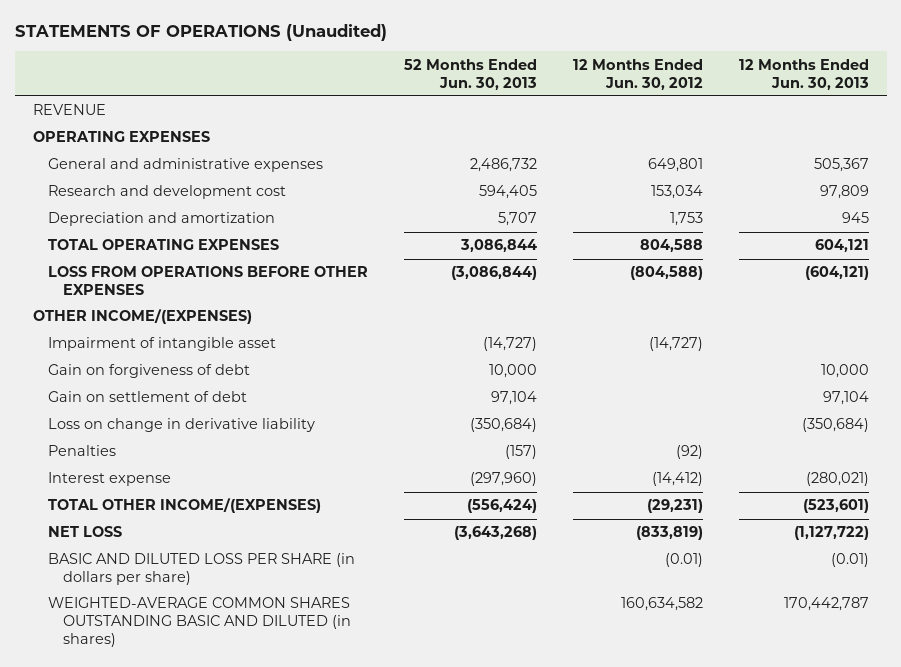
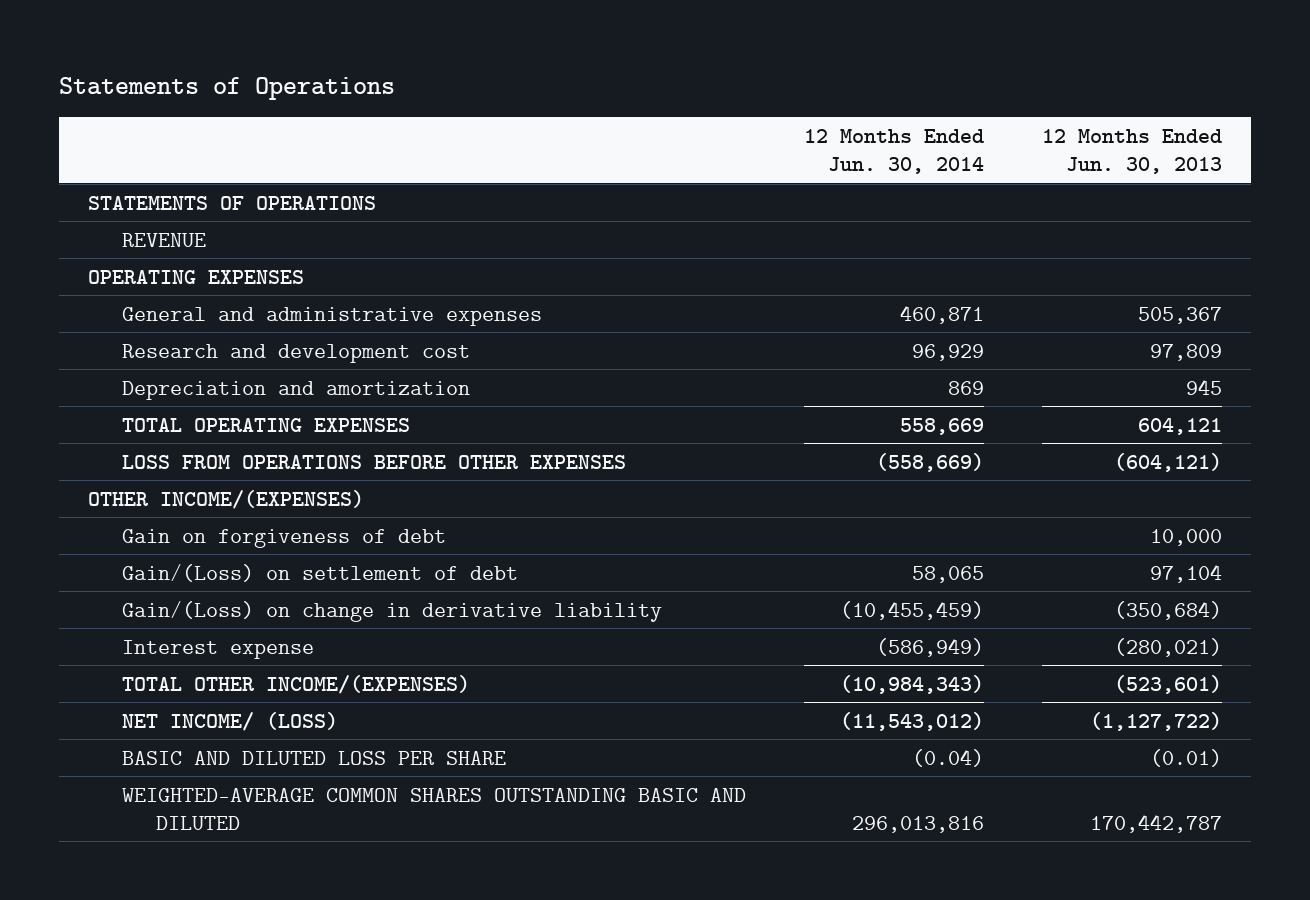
[14,24,387,42] STATEMENTS OF OPERATIONS (Unaudited) -> [58,77,395,101] Statements of Operations
[403,58,537,90] 52 Months Ended Jun. 30, 2013 -> none
[572,58,703,90] 12 Months Ended Jun. 30, 2012 -> none
none -> [803,128,984,175] 12 Months Ended Jun. 30, 2014
none -> [87,195,376,210] STATEMENTS OF OPERATIONS
[48,337,277,352] Impairment of intangible asset -> none
[48,445,117,457] Penalties -> none
[48,391,248,403] Gain on settlement of debt -> [122,563,519,582] Gain/(Loss) on settlement of debt
[48,418,316,433] Loss on change in derivative liability -> [122,600,663,622] Gain/(Loss) on change in derivative liability
[48,526,123,538] NET LOSS -> [122,711,339,731] NET INCOME/ (LOSS)
[48,553,356,586] BASIC AND DILUTED LOSS PER SHARE (in dollars per share) -> [122,750,507,765] BASIC AND DILUTED LOSS PER SHARE
[48,597,352,647] WEIGHTED-AVERAGE COMMON SHARES OUTSTANDING BASIC AND DILUTED (in shares) -> [122,787,747,830] WEIGHTED-AVERAGE COMMON SHARES OUTSTANDING BASIC AND DILUTED

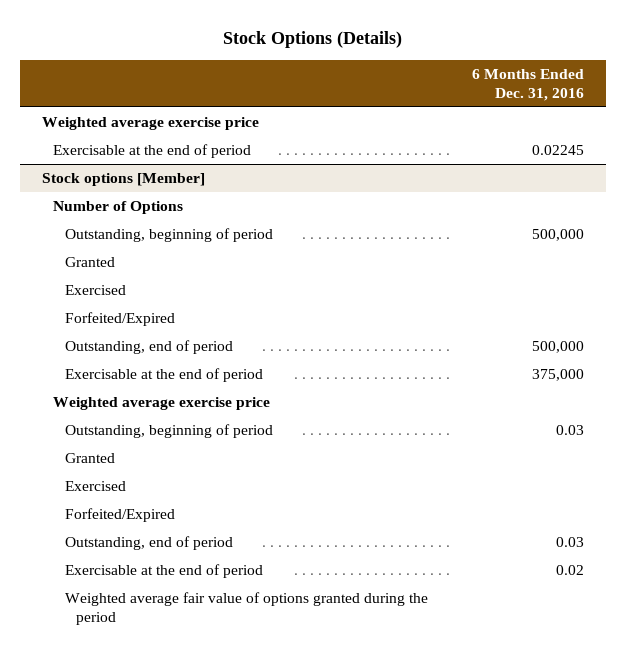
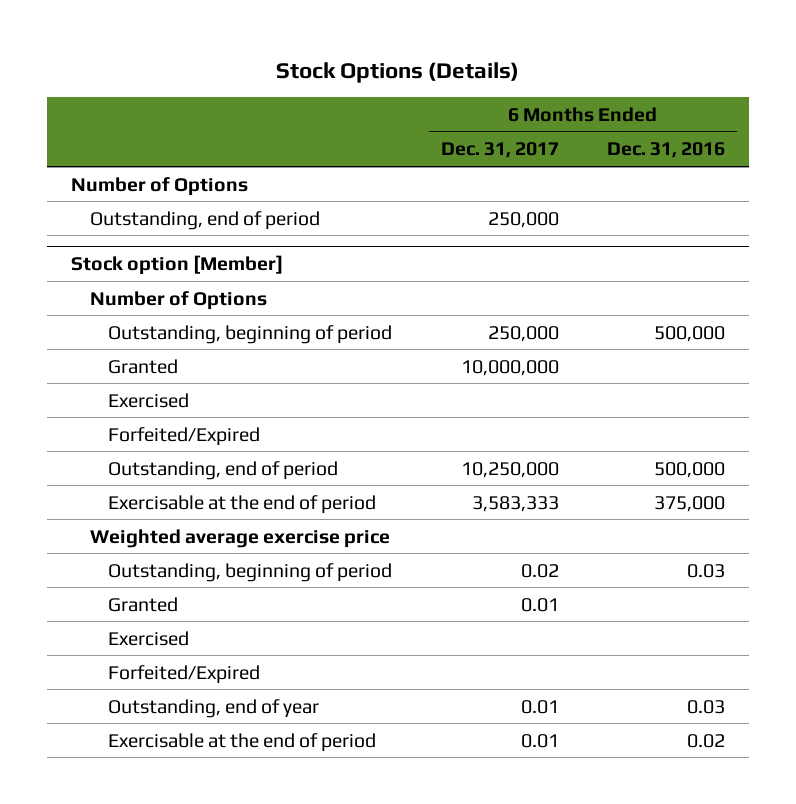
none -> [440,142,559,159] Dec. 31, 2017
[41,117,259,131] Weighted average exercise price -> none
[53,144,252,159] Exercisable at the end of period -> none
[41,173,205,187] Stock options [Member] -> none
none -> [89,210,320,230] Outstanding, end of period
none -> [71,255,284,276] Stock option [Member]
none -> [89,290,267,310] Number of Options
[64,536,233,551] Outstanding, end of period -> [108,698,320,718] Outstanding, end of year
[64,592,428,625] Weighted average fair value of options granted during the period -> none

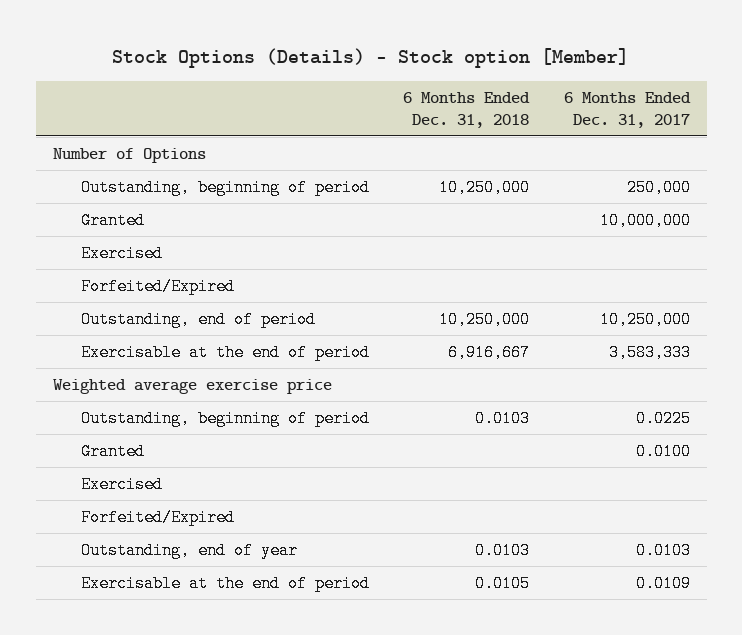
[276,61,520,83] Stock Options (Details) -> [112,48,630,69] Stock Options (Details) - Stock option [Member]
[607,142,726,159] Dec. 31, 2016 -> none
none -> [403,92,531,128] 6 Months Ended Dec. 31, 2018
[89,210,320,230] Outstanding, end of period -> none
[71,255,284,276] Stock option [Member] -> none
[89,290,267,310] Number of Options -> none
[520,563,559,578] 0.02 -> [635,410,691,428] 0.0225
[520,597,559,612] 0.01 -> [635,443,691,461] 0.0100
[520,699,559,714] 0.01 -> [635,542,691,560] 0.0103
[520,733,559,748] 0.01 -> [635,575,691,593] 0.0109

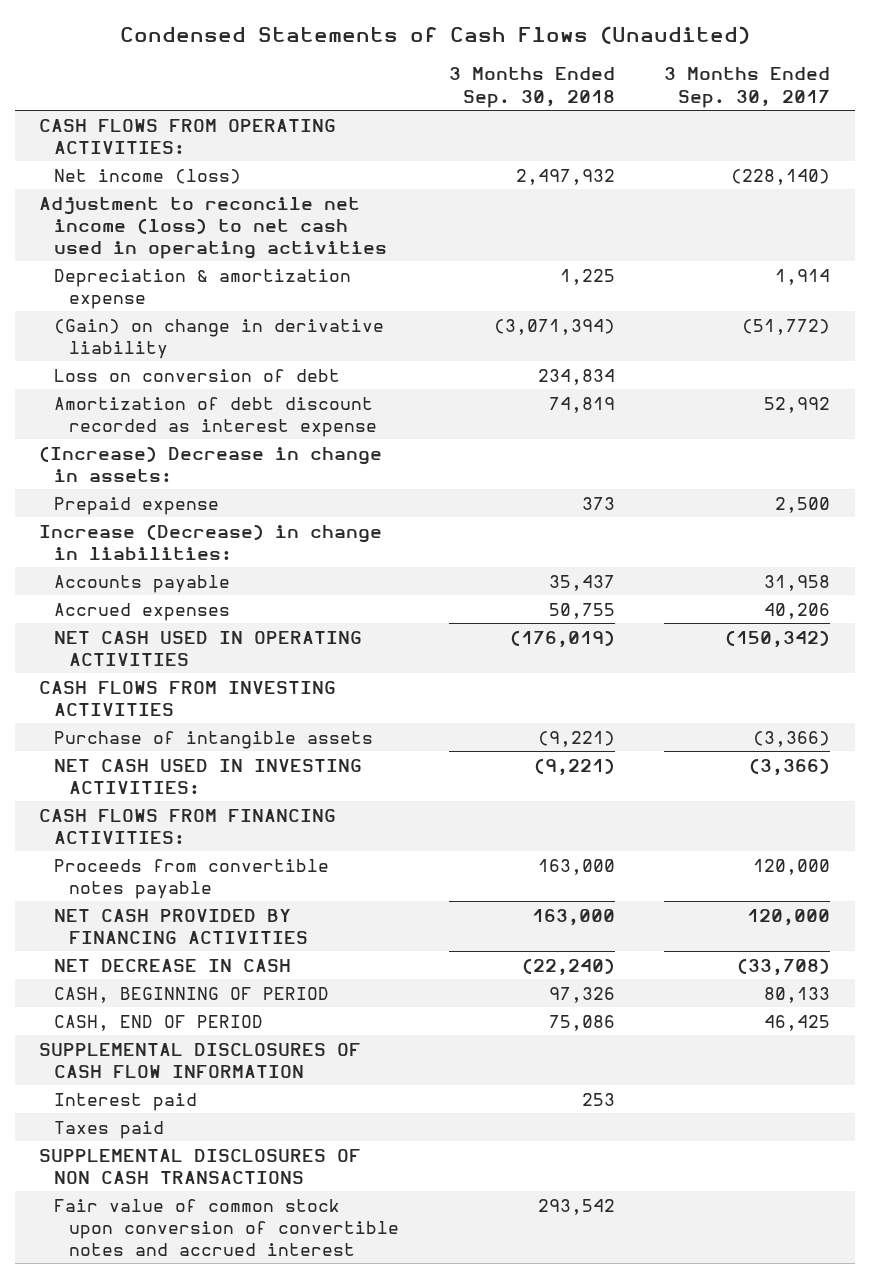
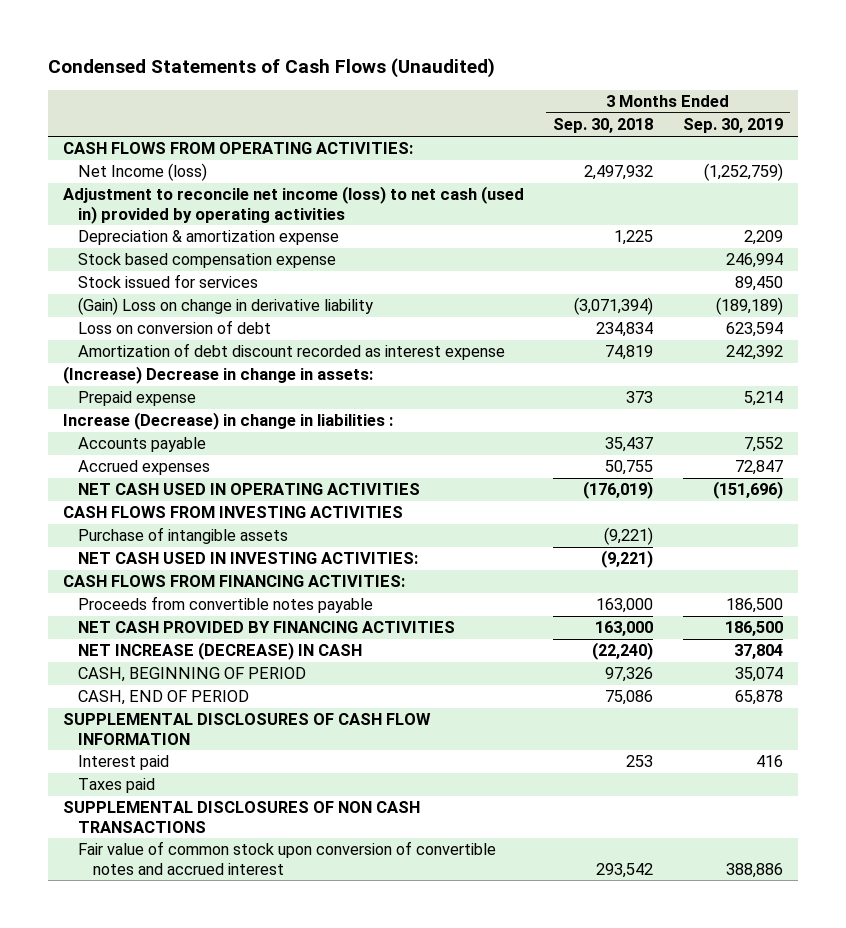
[663,67,830,108] 3 Months Ended Sep. 30, 2017 -> none
none -> [682,118,783,134] Sep. 30, 2019
[54,168,242,184] Net income (loss) -> [77,163,207,182] Net Income (loss)
[39,196,388,260] Adjustment to reconcile net income (loss) to net cash used in operating activities -> [62,186,524,224] Adjustment to reconcile net income (loss) to net cash (used in) provided by operating activities
none -> [77,253,336,269] Stock based compensation expense
none -> [77,274,258,289] Stock issued for services
[54,318,385,359] (Gain) on change in derivative liability -> [77,297,373,316] (Gain) Loss on change in derivative liability
[39,523,383,560] Increase (Decrease) in change in liabilities: -> [62,412,393,431] Increase (Decrease) in change in liabilities :
[54,958,292,972] NET DECREASE IN CASH -> [77,642,362,661] NET INCREASE (DECREASE) IN CASH

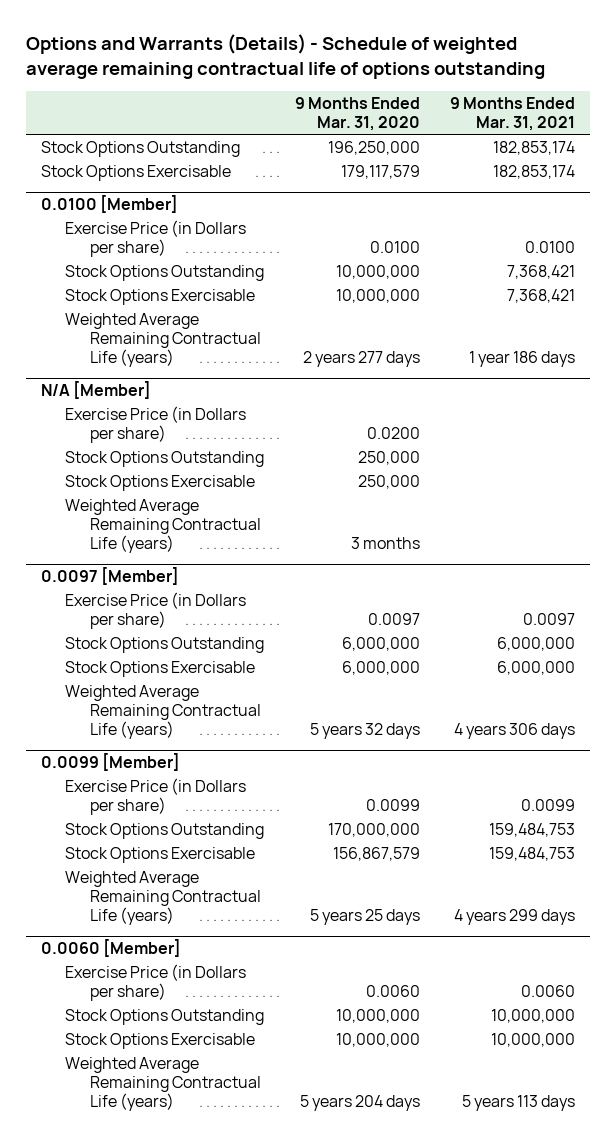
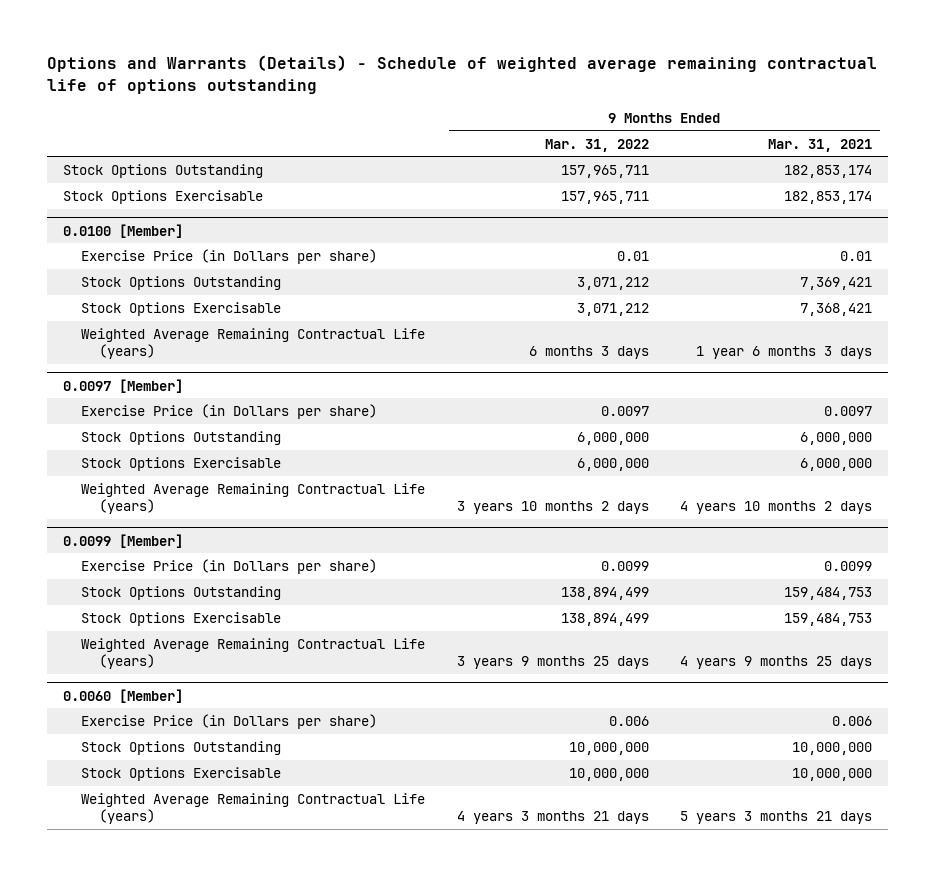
[294,97,420,132] 9 Months Ended Mar. 31, 2020 -> none
none -> [544,138,649,152] Mar. 31, 2022
[525,241,576,254] 0.0100 -> [839,251,872,262] 0.01
[507,264,576,279] 7,368,421 -> [799,277,872,291] 7,369,421
[40,381,151,400] N/A [Member] -> none
[65,405,247,444] Exercise Price (in Dollars per share) -> none
[65,450,265,467] Stock Options Outstanding -> none
[65,474,256,491] Stock Options Exercisable -> none
[65,498,262,554] Weighted Average Remaining Contractual Life (years) -> none
[469,351,576,368] 1 year 186 days -> [695,346,872,360] 1 year 6 months 3 days
[454,723,576,740] 4 years 306 days -> [679,501,872,515] 4 years 10 months 2 days
[454,909,576,926] 4 years 299 days -> [679,656,872,670] 4 years 9 months 25 days
[521,985,576,998] 0.0060 -> [831,716,872,727] 0.006
[462,1095,576,1112] 5 years 113 days -> [679,811,872,825] 5 years 3 months 21 days

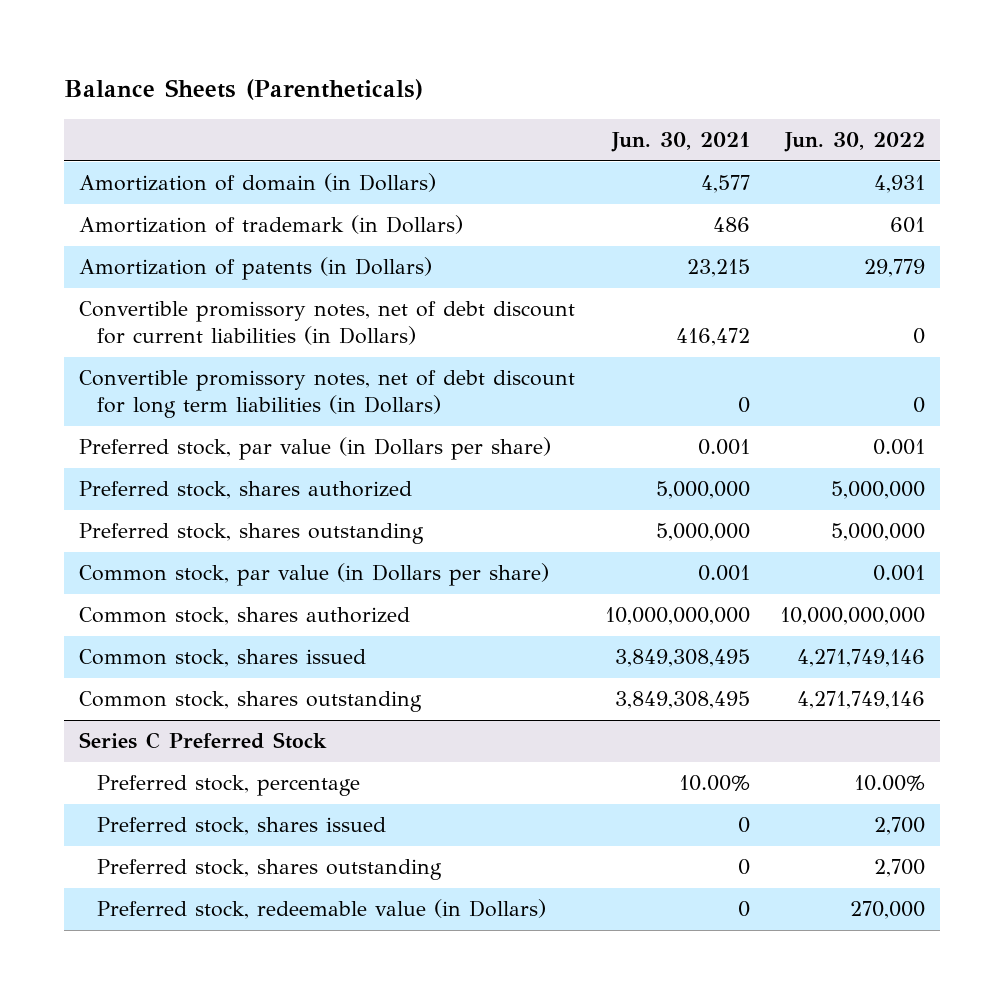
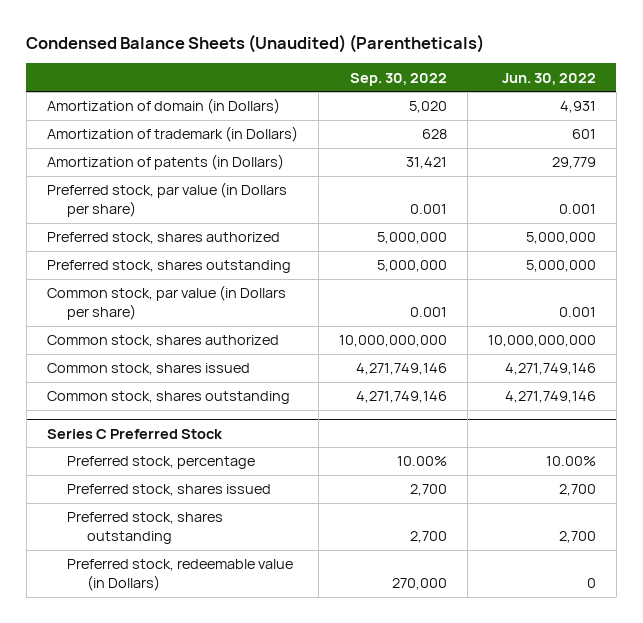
[64,79,424,101] Balance Sheets (Parentheticals) -> [26,33,485,53] Condensed Balance Sheets (Unaudited) (Parentheticals)
[611,132,751,153] Jun. 30, 2021 -> none
none -> [349,72,447,86] Sep. 30, 2022
[79,301,576,346] Convertible promissory notes, net of debt discount for current liabilities (in Dollars) -> none
[79,370,576,419] Convertible promissory notes, net of debt discount for long term liabilities (in Dollars) -> none
[849,901,925,920] 270,000 -> [586,577,596,588] 0

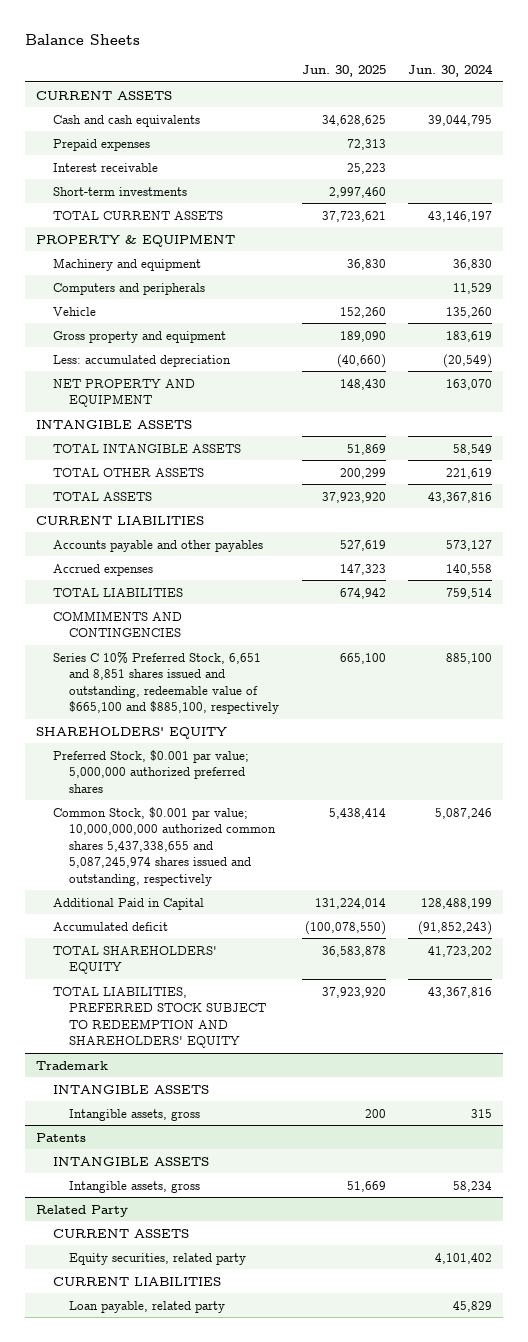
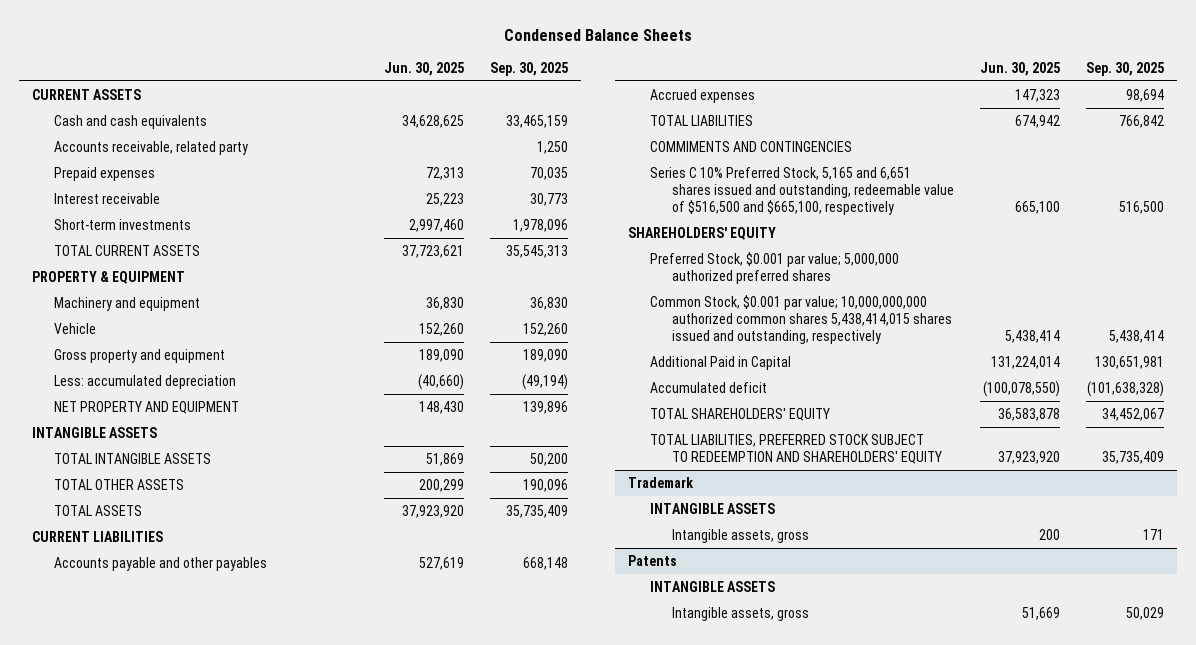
[24,33,140,45] Balance Sheets -> [503,28,692,41] Condensed Balance Sheets
[408,64,494,78] Jun. 30, 2024 -> none
none -> [489,61,568,76] Sep. 30, 2025
none -> [53,140,248,155] Accounts receivable, related party
[52,282,205,295] Computers and peripherals -> none
[52,651,280,715] Series C 10% Preferred Stock, 6,651 and 8,851 shares issued and outstanding, redeemable value of $665,100 and $885,100, respectively -> [649,166,954,215] Series C 10% Preferred Stock, 5,165 and 6,651 shares issued and outstanding, redeemable value of $516,500 and $665,100, respectively
[52,806,277,886] Common Stock, $0.001 par value; 10,000,000,000 authorized common shares 5,437,338,655 and 5,087,245,974 shares issued and outstanding, respectively -> [649,294,952,344] Common Stock, $0.001 par value; 10,000,000,000 authorized common shares 5,438,414,015 shares issued and outstanding, respectively
[35,1204,128,1217] Related Party -> none
[52,1228,189,1238] CURRENT ASSETS -> none
[69,1252,247,1265] Equity securities, related party -> none
[52,1276,221,1286] CURRENT LIABILITIES -> none
[69,1300,226,1313] Loan payable, related party -> none

